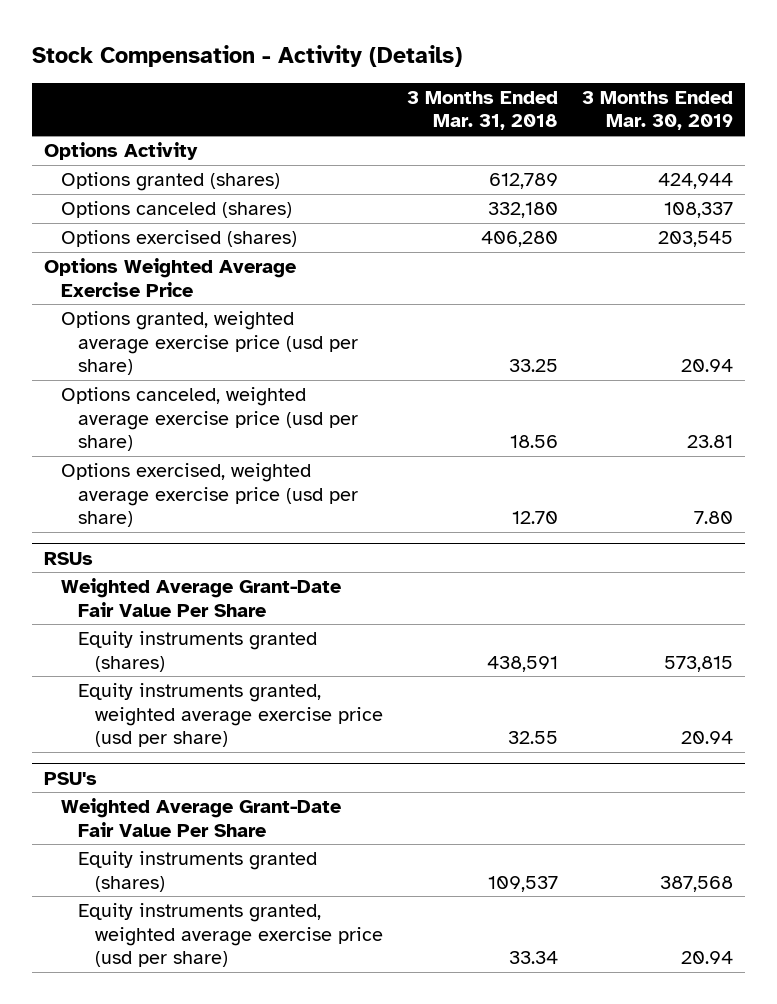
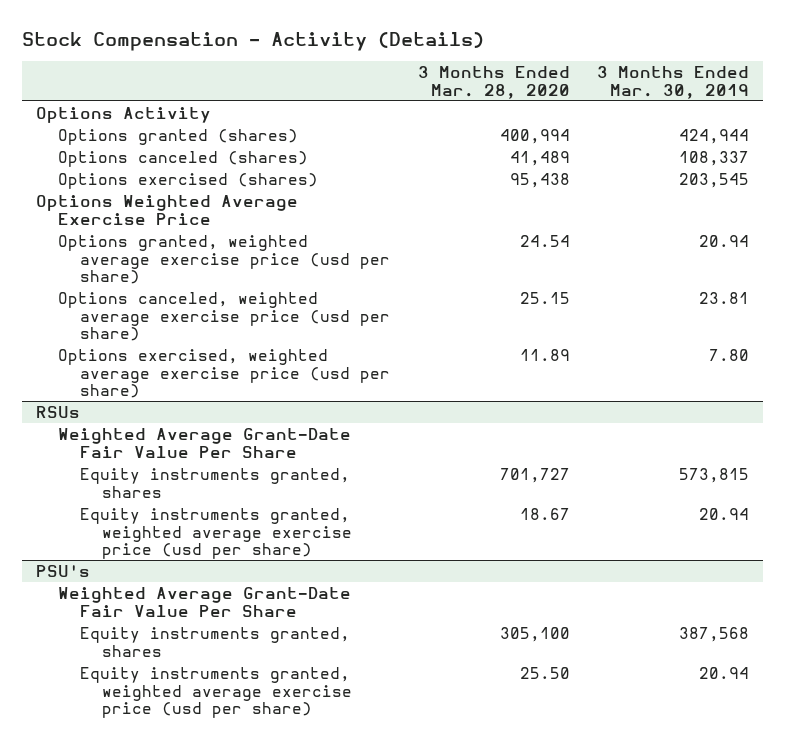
[406,90,558,131] 3 Months Ended Mar. 31, 2018 -> none
none -> [417,65,570,99] 3 Months Ended Mar. 28, 2020
[77,631,317,672] Equity instruments granted (shares) -> [80,467,351,498] Equity instruments granted, shares
[77,851,317,892] Equity instruments granted (shares) -> [80,626,351,657] Equity instruments granted, shares

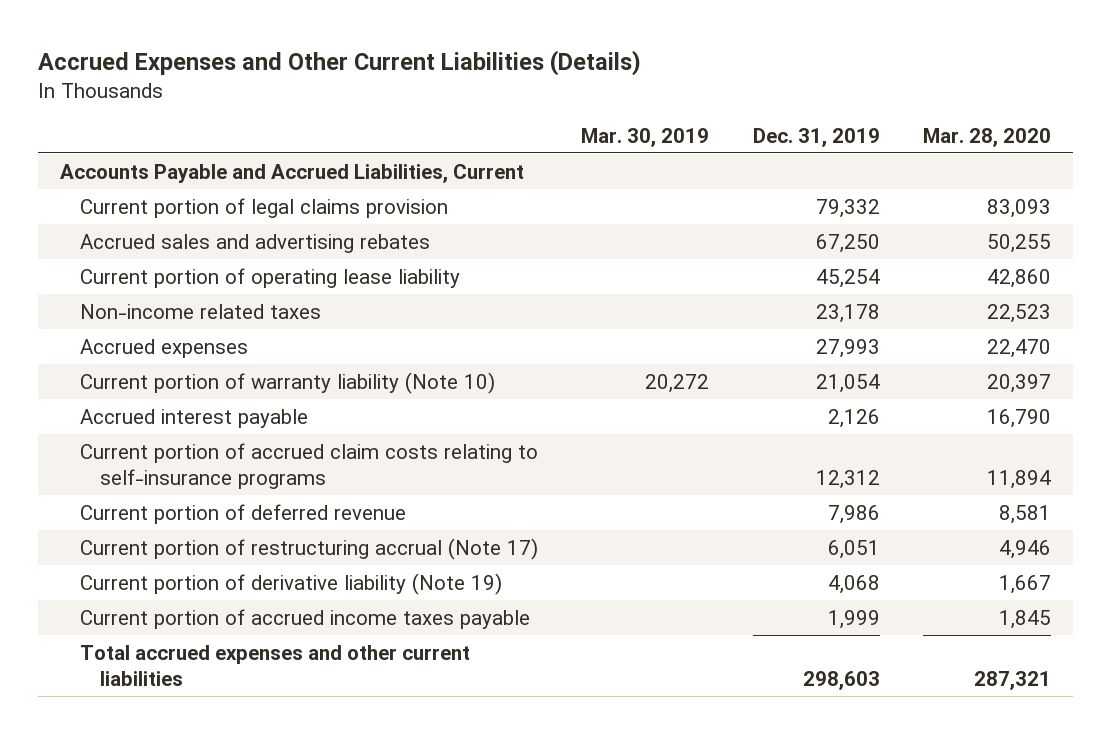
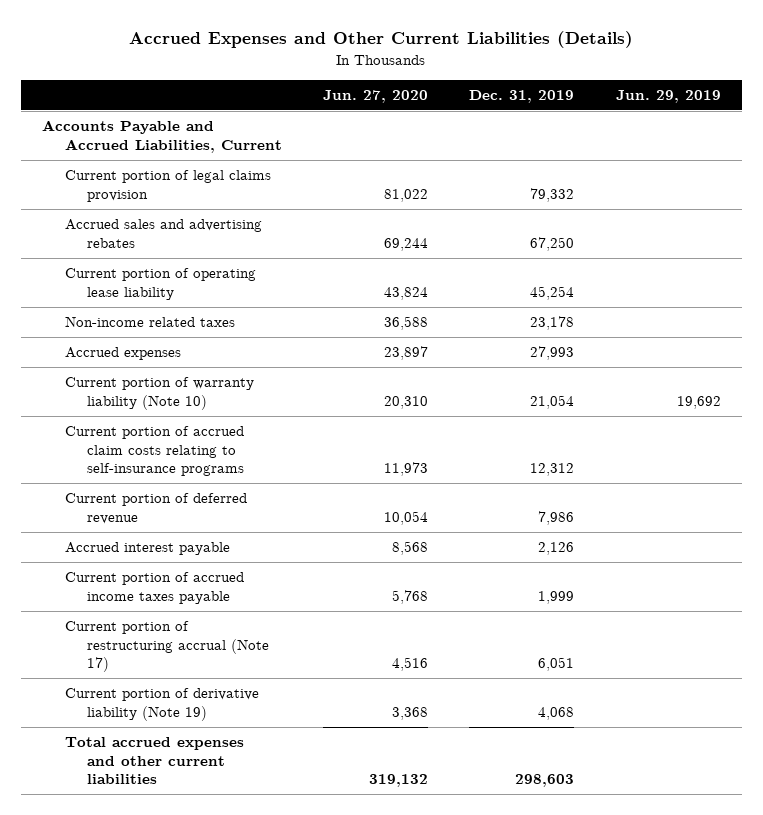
[581,127,710,147] Mar. 30, 2019 -> none
[923,127,1052,147] Mar. 28, 2020 -> none
none -> [323,89,429,103] Jun. 27, 2020
none -> [615,89,721,103] Jun. 29, 2019
[79,408,308,428] Accrued interest payable -> [64,542,230,556] Accrued interest payable
[79,608,530,629] Current portion of accrued income taxes payable -> [64,572,244,604] Current portion of accrued income taxes payable

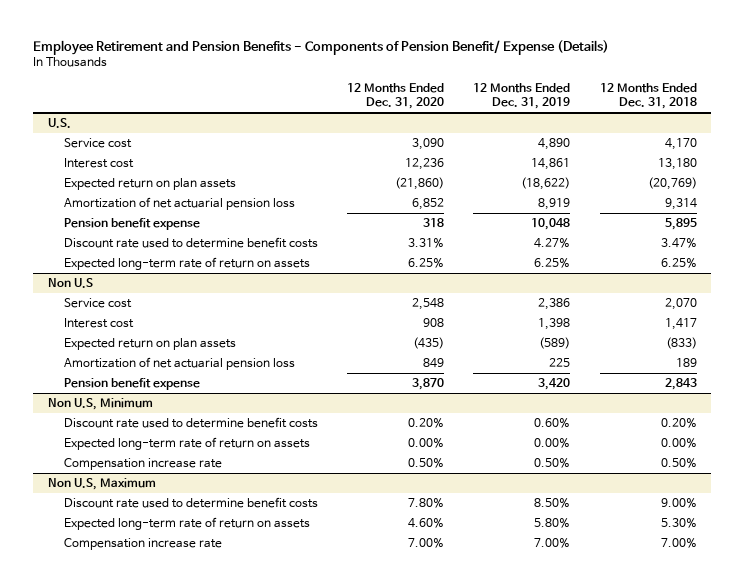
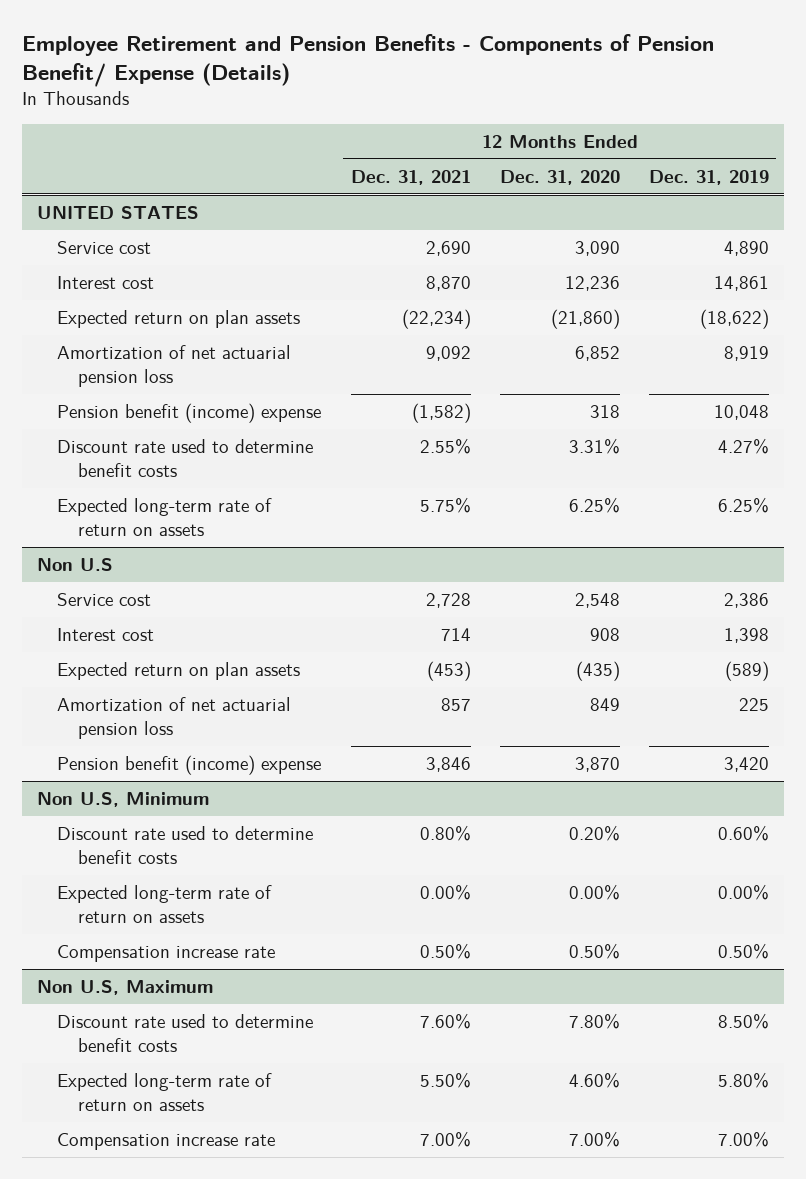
[599,82,697,110] 12 Months Ended Dec. 31, 2018 -> none
none -> [350,169,471,185] Dec. 31, 2021
[47,118,71,129] U.S. -> [37,206,200,220] UNITED STATES
[64,218,201,231] Pension benefit expense -> [57,403,322,424] Pension benefit (income) expense
[64,378,201,391] Pension benefit expense -> [57,755,322,776] Pension benefit (income) expense

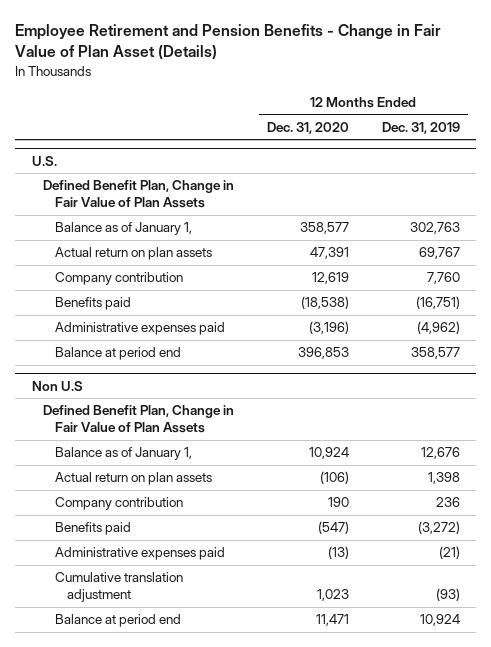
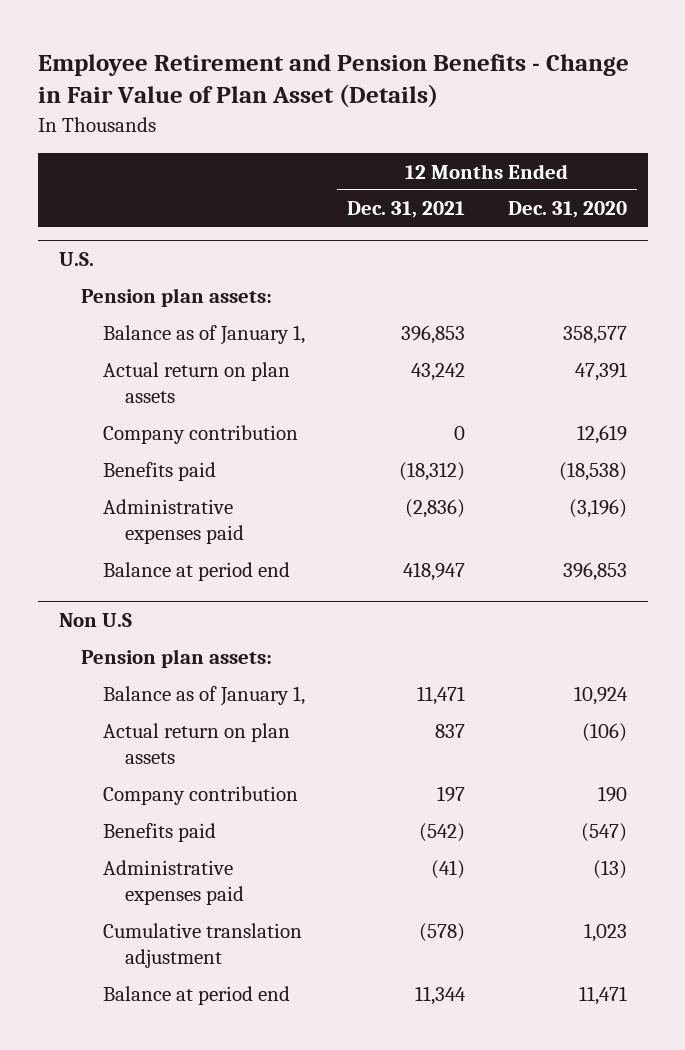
[381,121,460,134] Dec. 31, 2019 -> none
none -> [347,201,466,219] Dec. 31, 2021
[43,180,235,209] Defined Benefit Plan, Change in Fair Value of Plan Assets -> [80,287,272,307] Pension plan assets:
[43,405,235,434] Defined Benefit Plan, Change in Fair Value of Plan Assets -> [80,648,272,668] Pension plan assets:

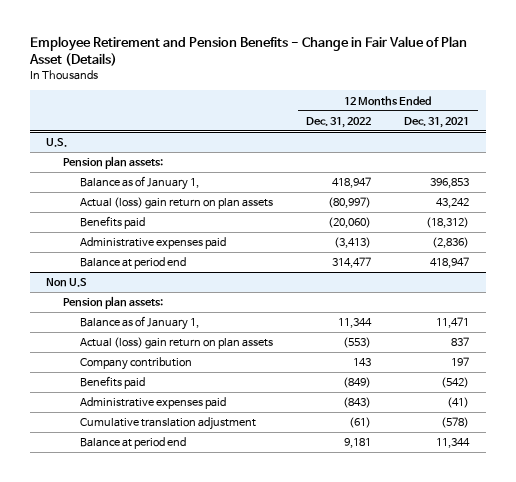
[507,201,627,219] Dec. 31, 2020 -> none
none -> [306,116,372,128] Dec. 31, 2022
[103,424,299,444] Company contribution -> none
[103,361,291,403] Actual return on plan assets -> [79,197,273,210] Actual (loss) gain return on plan assets
[103,722,291,764] Actual return on plan assets -> [79,337,273,350] Actual (loss) gain return on plan assets

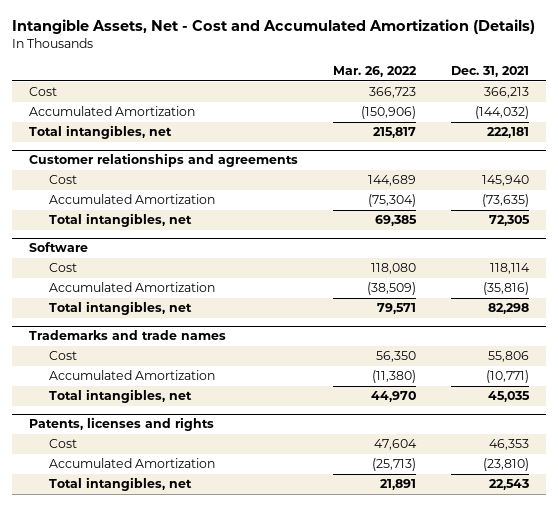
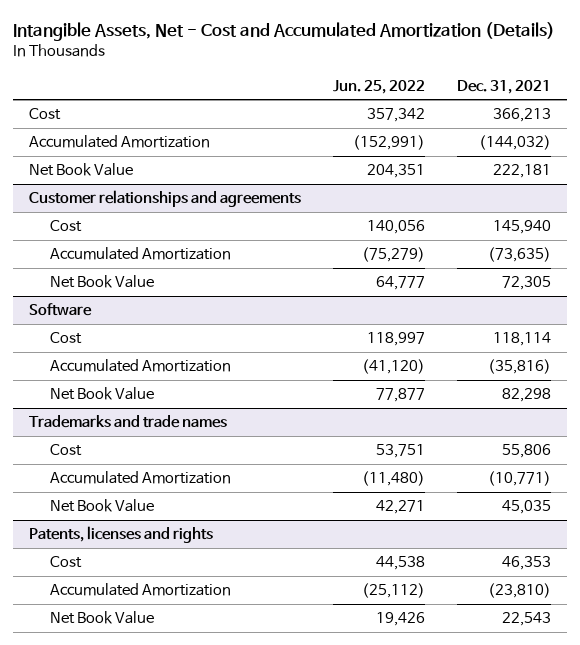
[332,66,417,78] Mar. 26, 2022 -> none
none -> [333,79,426,94] Jun. 25, 2022
[28,125,172,140] Total intangibles, net -> [28,163,133,177] Net Book Value
[49,213,193,228] Total intangibles, net -> [49,275,154,289] Net Book Value
[49,301,193,316] Total intangibles, net -> [49,387,154,401] Net Book Value
[49,389,193,404] Total intangibles, net -> [49,499,154,513] Net Book Value
[49,477,193,492] Total intangibles, net -> [49,611,154,625] Net Book Value

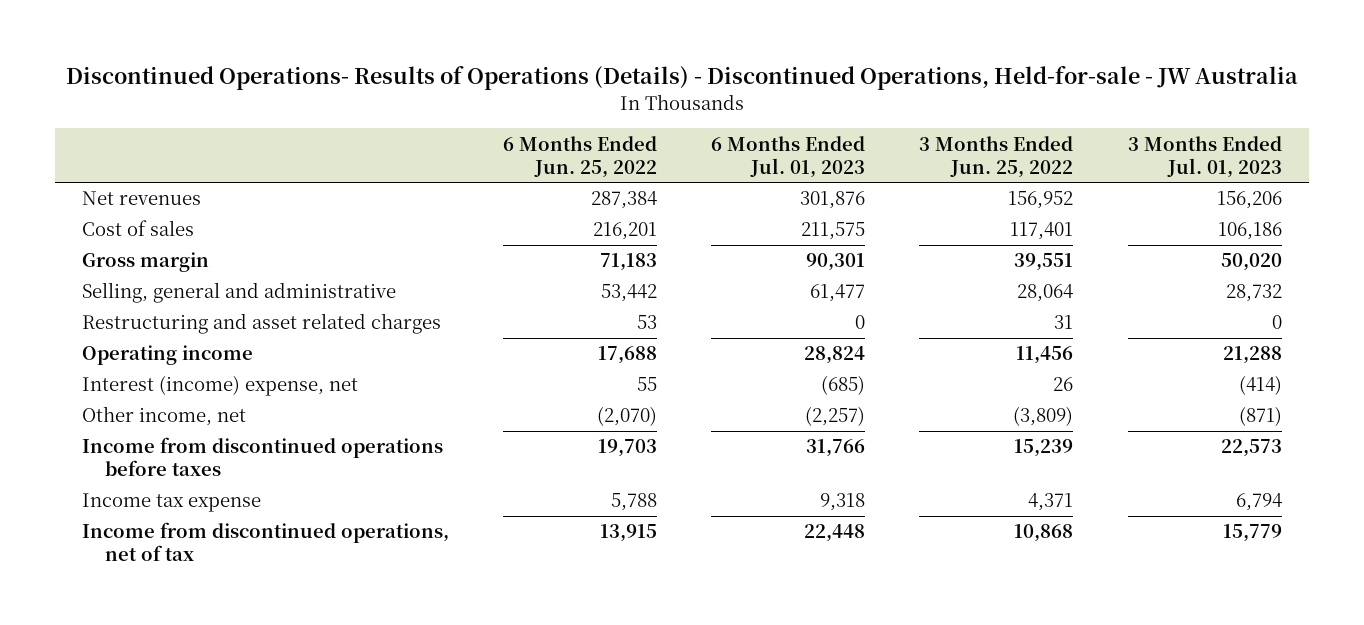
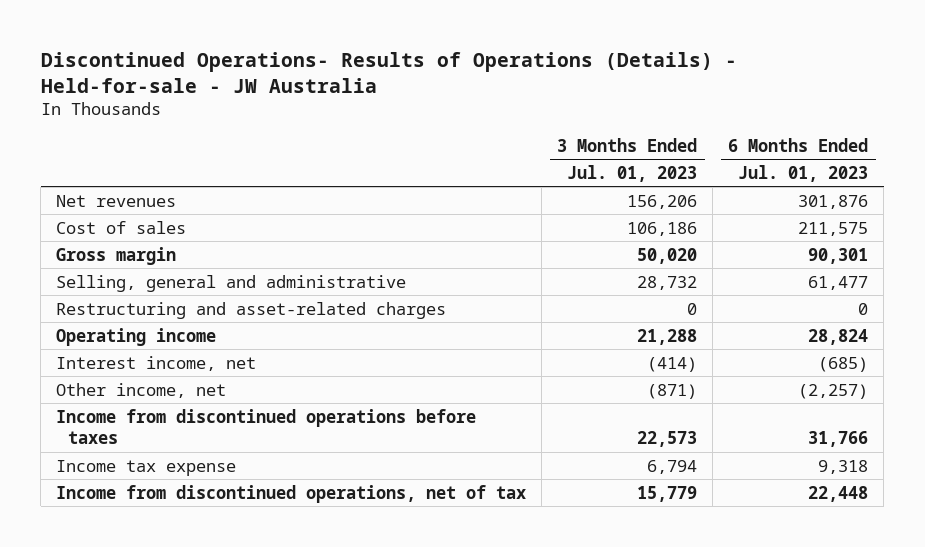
[65,66,1298,91] Discontinued Operations- Results of Operations (Details) - Discontinued Operations, Held-for-sale - JW Australia -> [40,51,737,93] Discontinued Operations- Results of Operations (Details) - Held-for-sale - JW Australia
[503,135,658,178] 6 Months Ended Jun. 25, 2022 -> none
[919,135,1074,178] 3 Months Ended Jun. 25, 2022 -> none
[82,313,442,335] Restructuring and asset related charges -> [56,301,447,319] Restructuring and asset-related charges
[82,375,359,397] Interest (income) expense, net -> [56,355,257,371] Interest income, net

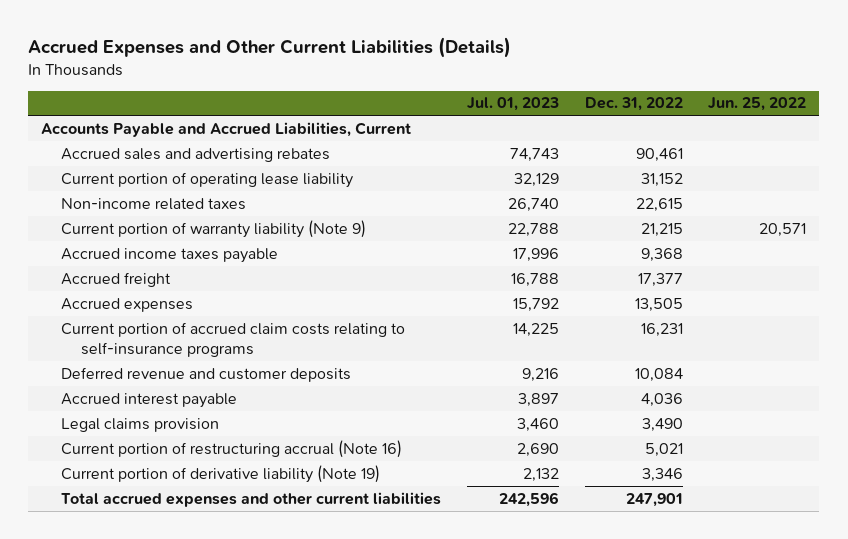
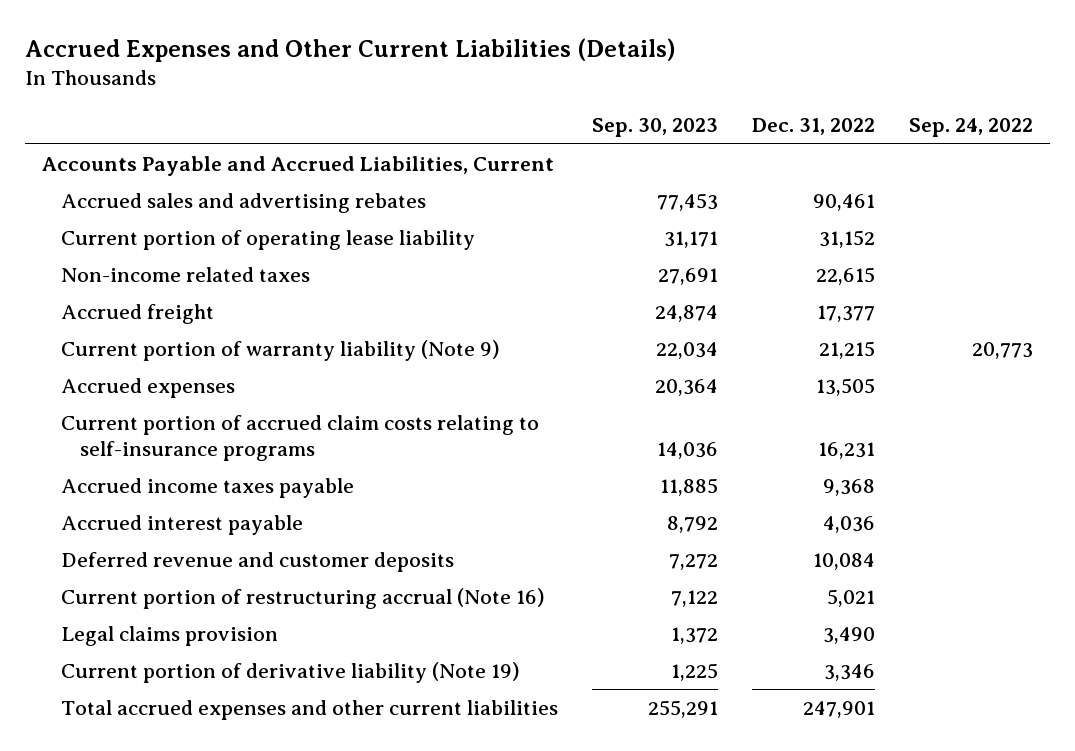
[466,97,559,112] Jul. 01, 2023 -> none
[708,97,807,112] Jun. 25, 2022 -> none
none -> [592,118,719,138] Sep. 30, 2023
none -> [909,118,1034,138] Sep. 24, 2022
[61,219,367,238] Current portion of warranty liability (Note 9) -> [60,339,500,361] Current portion of warranty liability (Note 9)
[61,247,279,263] Accrued income taxes payable -> [60,477,354,498] Accrued income taxes payable
[61,366,352,382] Deferred revenue and customer deposits -> [60,551,454,572] Deferred revenue and customer deposits
[61,417,220,432] Legal claims provision -> [60,625,278,646] Legal claims provision

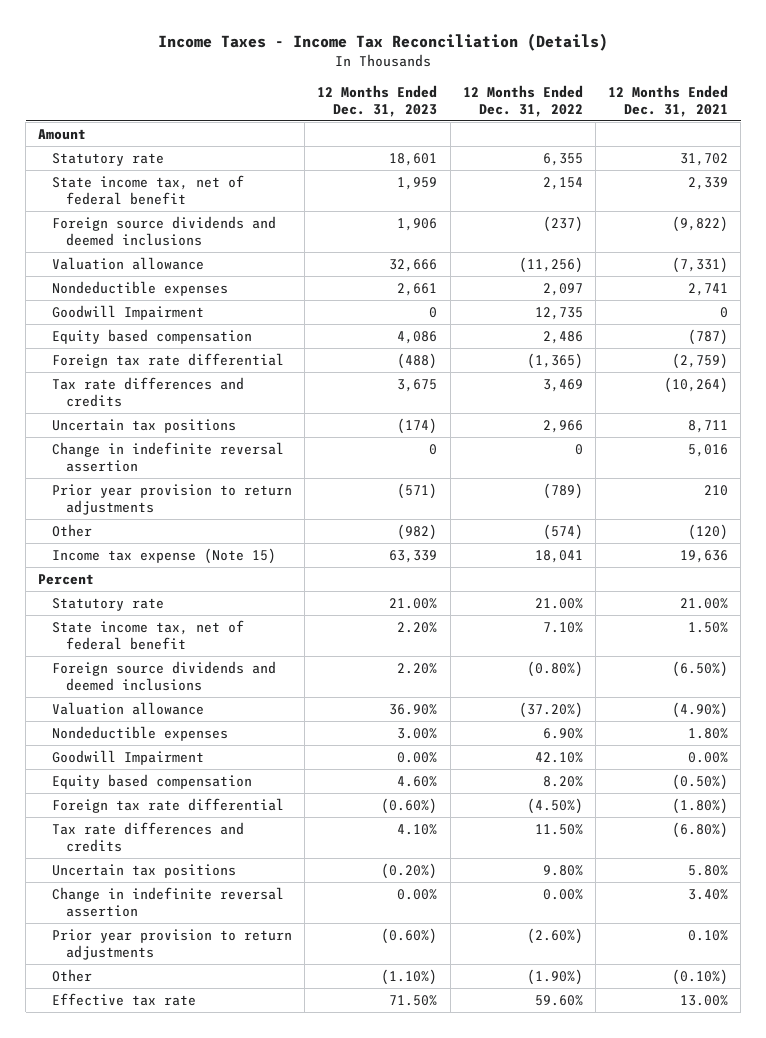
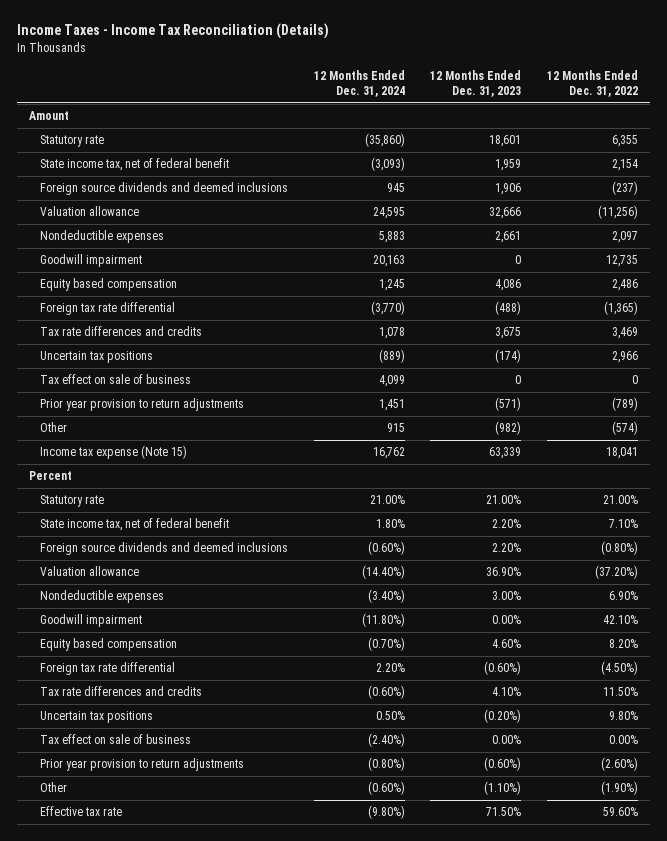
[608,84,729,117] 12 Months Ended Dec. 31, 2021 -> none
none -> [313,69,405,98] 12 Months Ended Dec. 31, 2024
[52,304,205,320] Goodwill Impairment -> [40,254,143,268] Goodwill impairment
[52,441,285,472] Change in indefinite reversal assertion -> [40,374,192,385] Tax effect on sale of business
[52,749,205,765] Goodwill Impairment -> [40,614,143,628] Goodwill impairment
[52,886,285,917] Change in indefinite reversal assertion -> [40,734,192,745] Tax effect on sale of business

